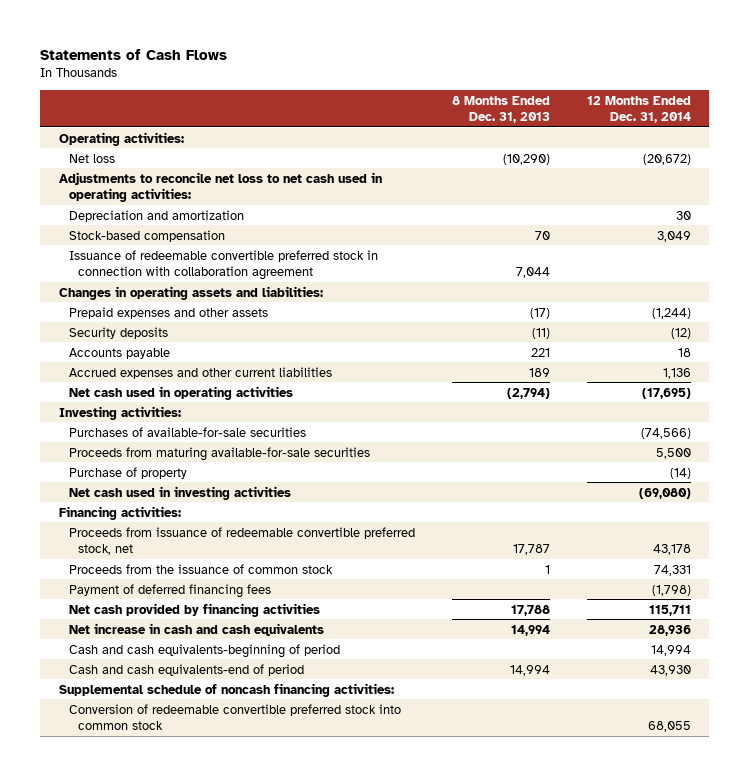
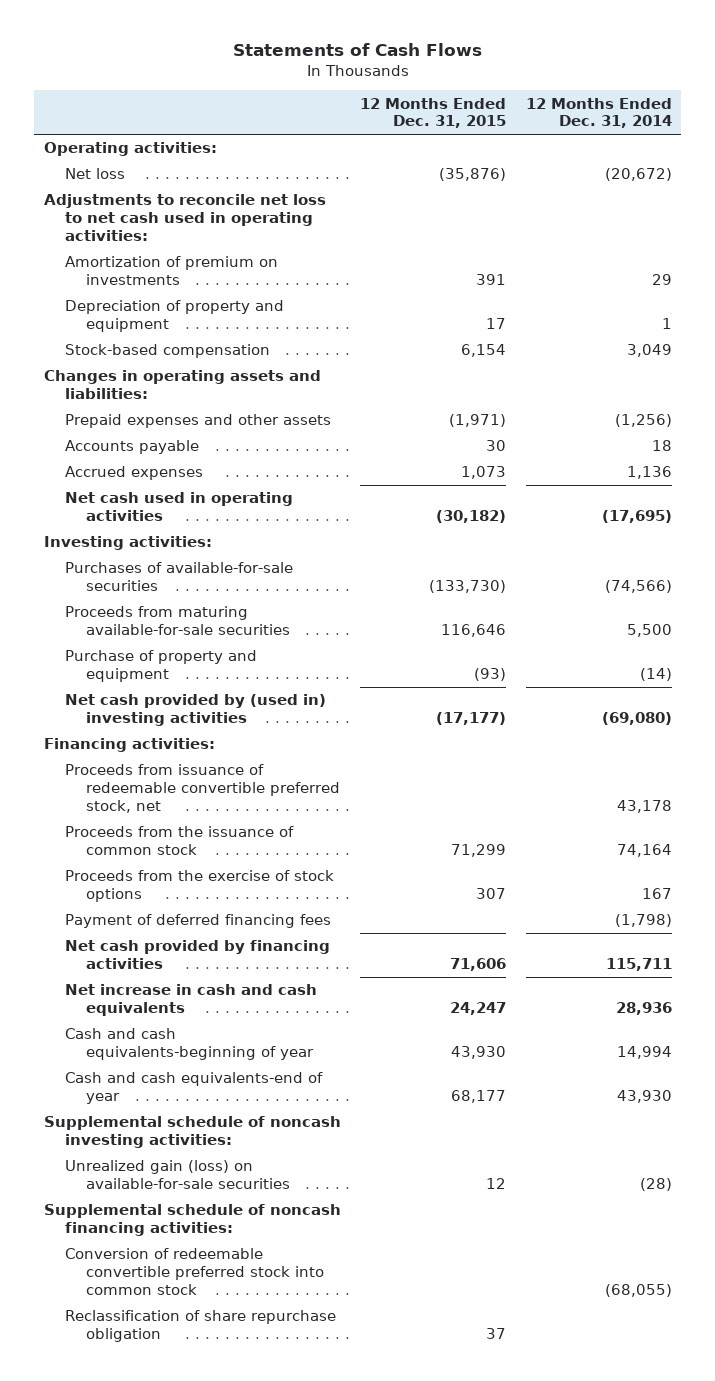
[451,95,550,124] 8 Months Ended Dec. 31, 2013 -> none
none -> [360,97,507,129] 12 Months Ended Dec. 31, 2015
none -> [64,256,278,286] Amortization of premium on investments
[68,209,244,222] Depreciation and amortization -> [64,300,284,333] Depreciation of property and equipment
[675,210,691,220] 30 -> [661,318,672,330] 1
[68,249,378,280] Issuance of redeemable convertible preferred stock in connection with collaboration agreement -> none
[68,326,168,339] Security deposits -> none
[651,307,691,319] (1,244) -> [614,414,672,428] (1,256)
[68,366,332,379] Accrued expenses and other current liabilities -> [64,466,203,481] Accrued expenses
[68,466,187,479] Purchase of property -> [64,650,257,683] Purchase of property and equipment
[68,485,291,500] Net cash used in investing activities -> [64,694,326,727] Net cash provided by (used in) investing activities
[653,564,691,576] 74,331 -> [616,844,672,858] 74,164
none -> [64,870,334,903] Proceeds from the exercise of stock options
[68,643,340,658] Cash and cash equivalents-beginning of period -> [64,1028,314,1061] Cash and cash equivalents-beginning of year
[68,663,304,676] Cash and cash equivalents-end of period -> [64,1072,323,1105] Cash and cash equivalents-end of year
none -> [43,1116,341,1149] Supplemental schedule of noncash investing activities:
none -> [64,1160,290,1190] Unrealized gain (loss) on available-for-sale securities
[647,720,691,732] 68,055 -> [604,1283,672,1297] (68,055)
none -> [64,1310,336,1343] Reclassification of share repurchase obligation

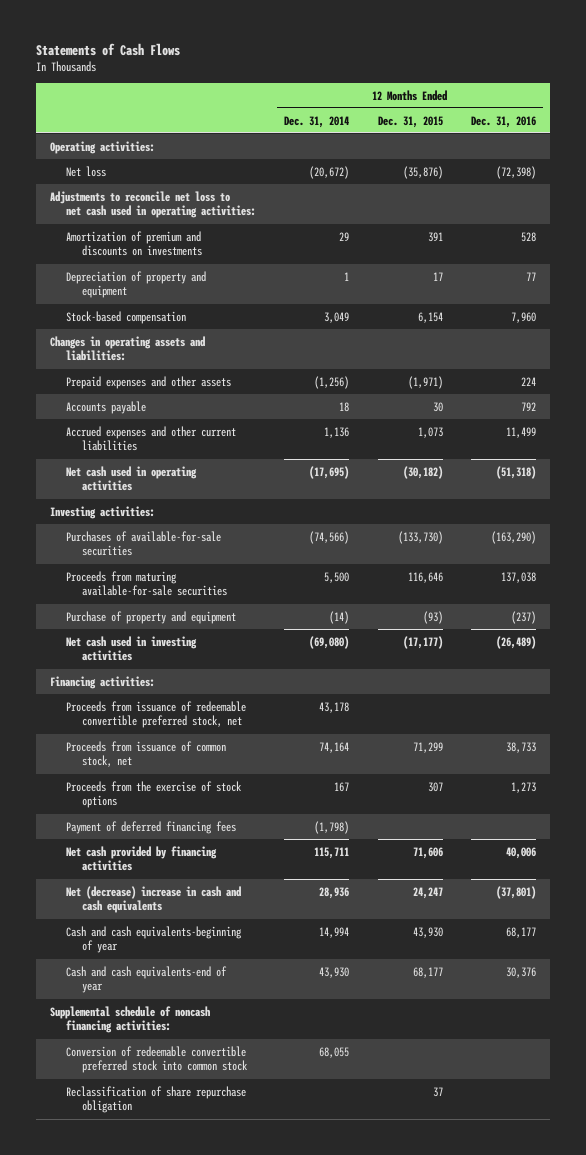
none -> [471,115,537,128] Dec. 31, 2016
[64,256,278,286] Amortization of premium on investments -> [65,230,202,257] Amortization of premium and discounts on investments
[64,466,203,481] Accrued expenses -> [65,425,236,452] Accrued expenses and other current liabilities
[64,694,326,727] Net cash provided by (used in) investing activities -> [65,635,197,662] Net cash used in investing activities
[64,826,294,856] Proceeds from the issuance of common stock -> [65,740,226,768] Proceeds from issuance of common stock, net
[64,984,317,1017] Net increase in cash and cash equivalents -> [65,885,241,914] Net (decrease) increase in cash and cash equivalents
[43,1116,341,1149] Supplemental schedule of noncash investing activities: -> none
[64,1160,290,1190] Unrealized gain (loss) on available-for-sale securities -> none
[604,1283,672,1297] (68,055) -> [319,1046,350,1058] 68,055

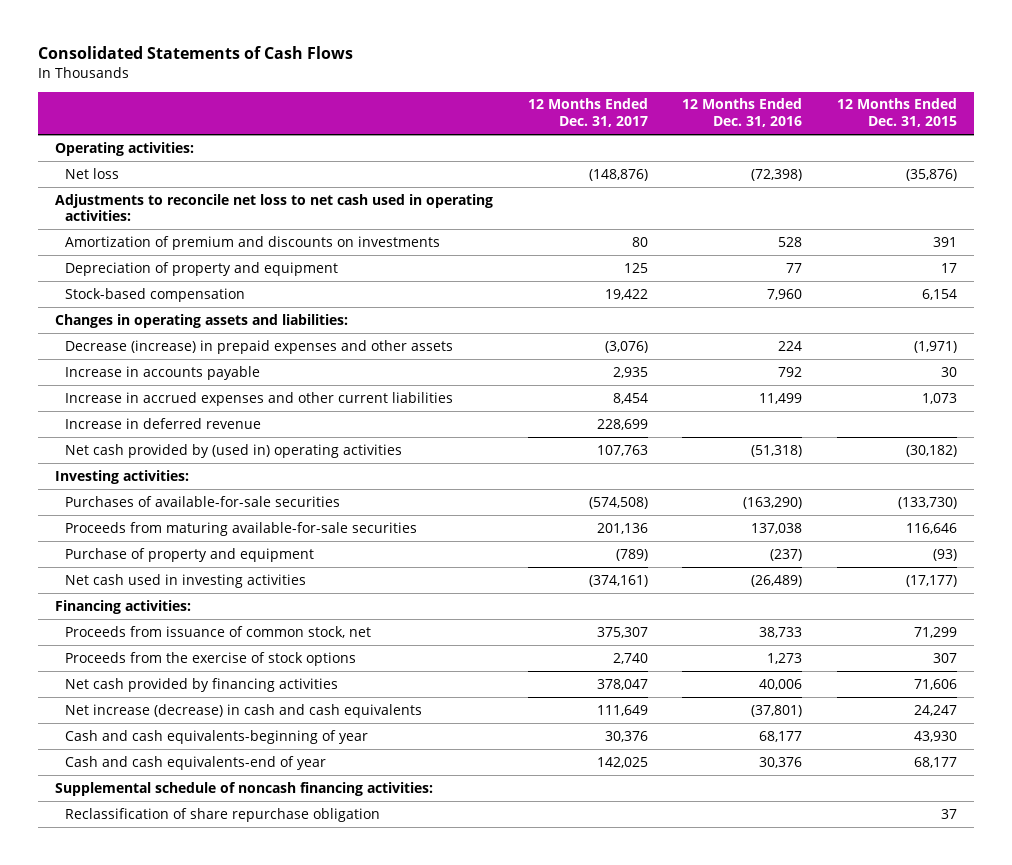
[35,42,180,56] Statements of Cash Flows -> [37,46,353,60] Consolidated Statements of Cash Flows
[284,115,350,128] Dec. 31, 2014 -> none
none -> [527,98,648,128] 12 Months Ended Dec. 31, 2017
[65,375,231,389] Prepaid expenses and other assets -> [65,339,454,354] Decrease (increase) in prepaid expenses and other assets
[65,400,146,414] Accounts payable -> [65,365,261,380] Increase in accounts payable
[65,425,236,452] Accrued expenses and other current liabilities -> [65,391,454,406] Increase in accrued expenses and other current liabilities
none -> [65,417,262,429] Increase in deferred revenue
[65,465,197,492] Net cash used in operating activities -> [65,443,403,458] Net cash provided by (used in) operating activities
[65,700,246,729] Proceeds from issuance of redeemable convertible preferred stock, net -> none
[65,820,236,834] Payment of deferred financing fees -> none
[65,885,241,914] Net (decrease) increase in cash and cash equivalents -> [65,703,423,718] Net increase (decrease) in cash and cash equivalents
[65,1045,248,1074] Conversion of redeemable convertible preferred stock into common stock -> none

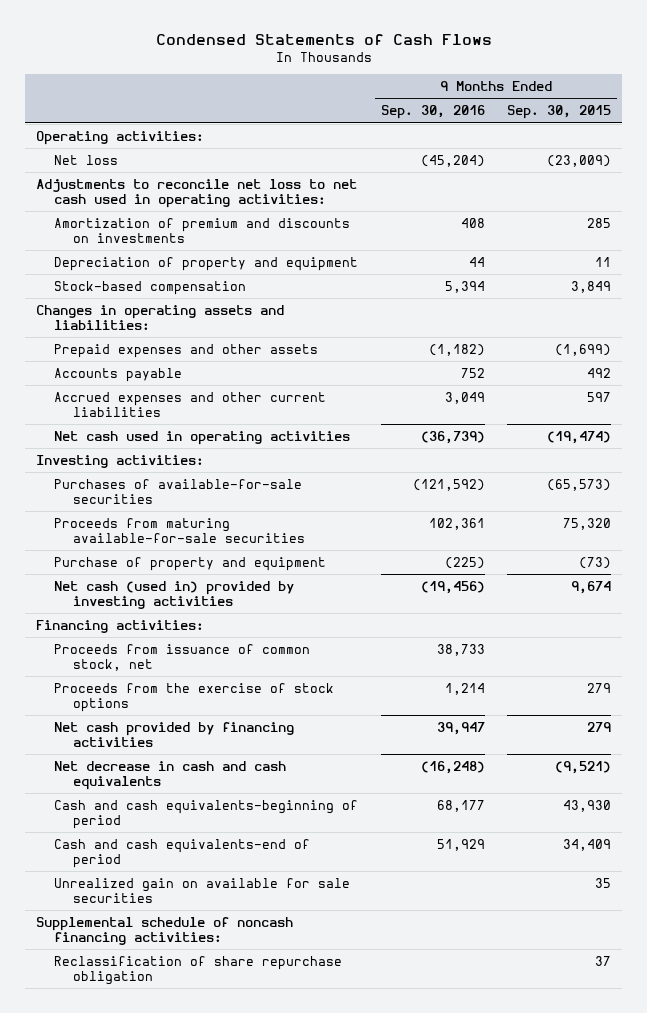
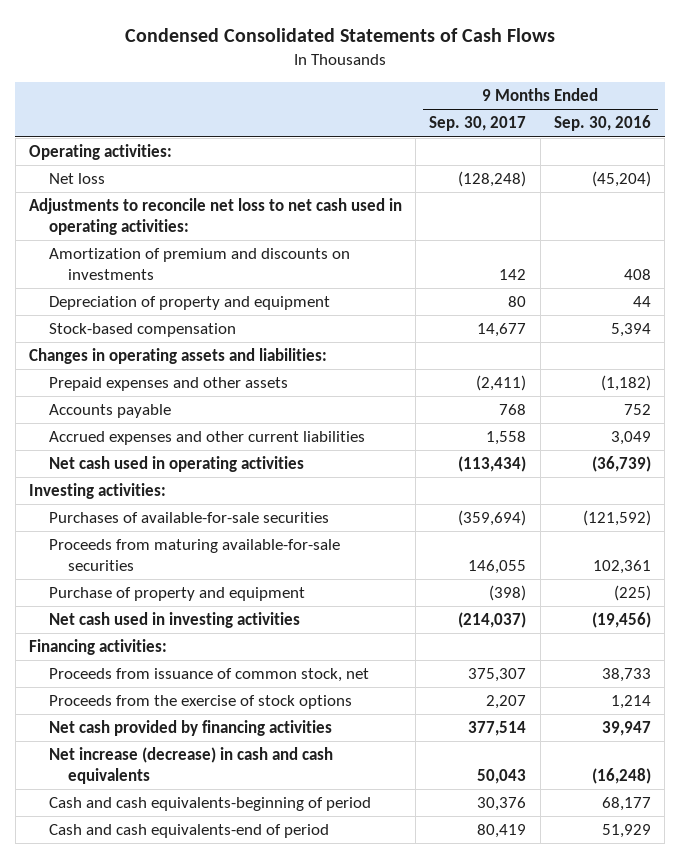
[155,33,492,45] Condensed Statements of Cash Flows -> [124,27,555,42] Condensed Consolidated Statements of Cash Flows
[507,105,612,120] Sep. 30, 2015 -> none
none -> [429,116,527,132] Sep. 30, 2017
[54,580,295,609] Net cash (used in) provided by investing activities -> [48,612,300,629] Net cash used in investing activities
[54,760,287,790] Net decrease in cash and cash equivalents -> [48,747,333,785] Net increase (decrease) in cash and cash equivalents
[54,877,351,903] Unrealized gain on available for sale securities -> none
[36,916,294,945] Supplemental schedule of noncash financing activities: -> none
[54,955,343,985] Reclassification of share repurchase obligation -> none

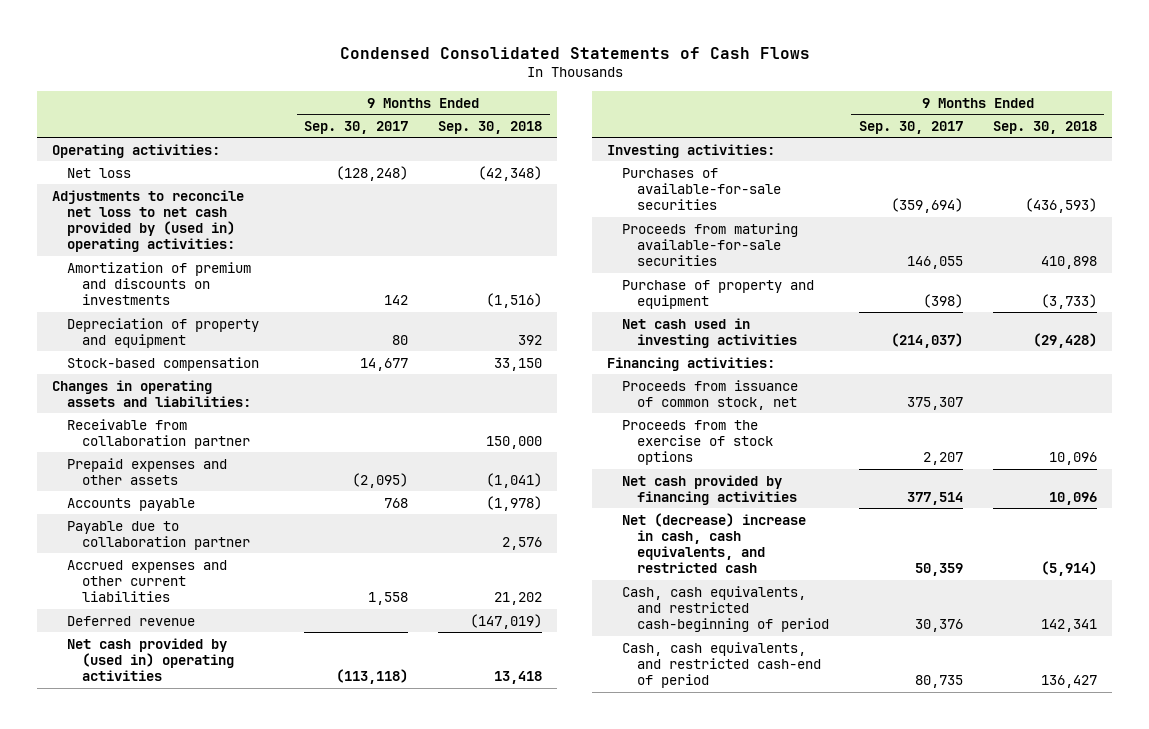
[554,115,652,132] Sep. 30, 2016 -> none
none -> [438,120,543,134] Sep. 30, 2018
[28,198,402,236] Adjustments to reconcile net loss to net cash used in operating activities: -> [52,189,245,253] Adjustments to reconcile net loss to net cash provided by (used in) operating activities:
none -> [67,418,251,449] Receivable from collaboration partner
[476,375,527,392] (2,411) -> [352,472,409,488] (2,095)
none -> [67,520,251,550] Payable due to collaboration partner
none -> [67,615,196,626] Deferred revenue
[48,456,304,473] Net cash used in operating activities -> [67,637,235,682] Net cash provided by (used in) operating activities
[458,456,527,473] (113,434) -> [336,669,409,685] (113,118)
[48,747,333,785] Net increase (decrease) in cash and cash equivalents -> [621,512,806,574] Net (decrease) increase in cash, cash equivalents, and restricted cash
[477,769,527,785] 50,043 -> [914,563,963,577] 50,359
[48,797,371,812] Cash and cash equivalents-beginning of period -> [621,585,829,633] Cash, cash equivalents, and restricted cash-beginning of period
[48,824,329,839] Cash and cash equivalents-end of period -> [621,641,821,689] Cash, cash equivalents, and restricted cash-end of period
[477,824,527,839] 80,419 -> [914,675,963,689] 80,735

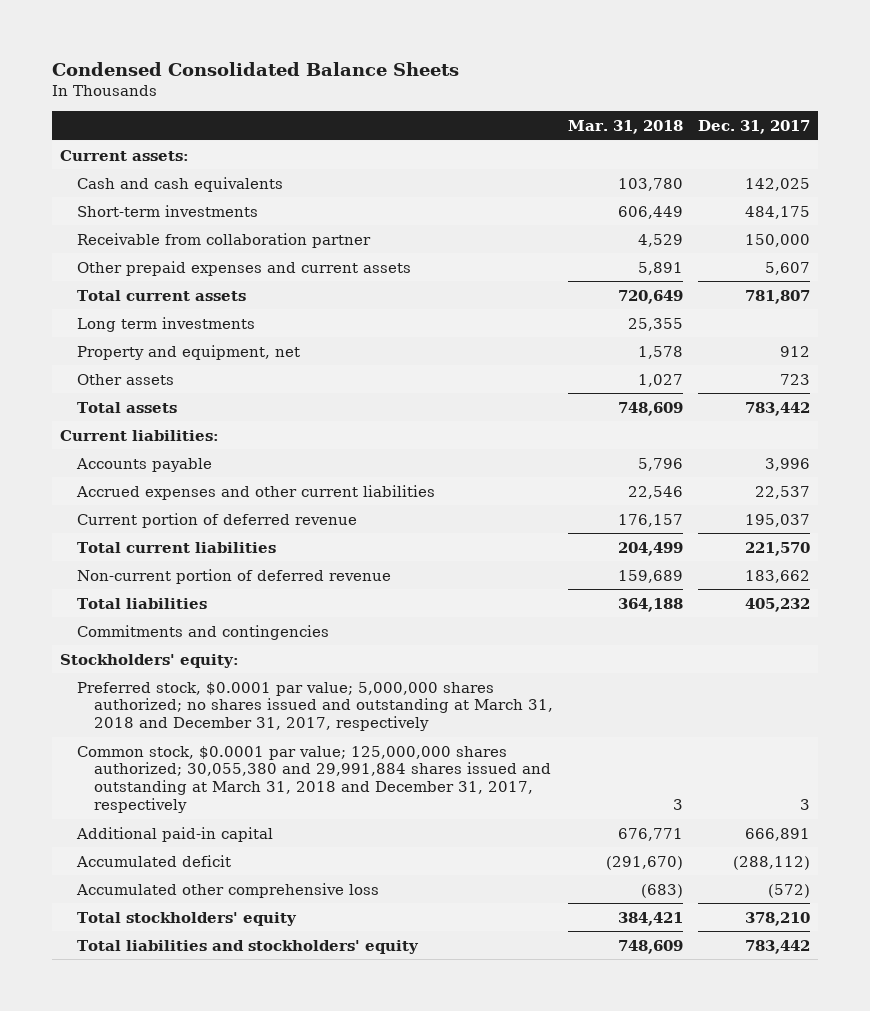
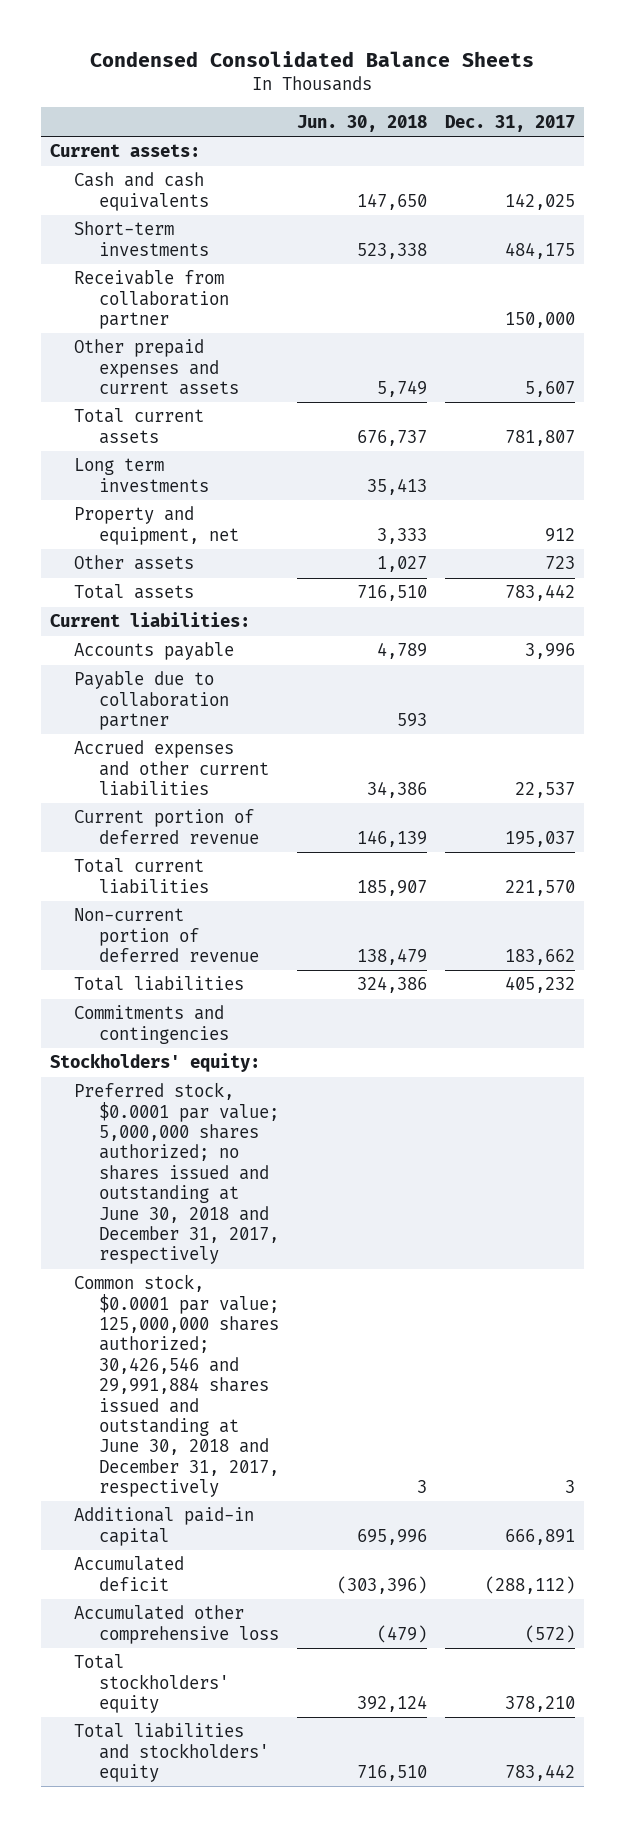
[568,119,684,134] Mar. 31, 2018 -> none
none -> [296,114,427,132] Jun. 30, 2018
none -> [74,671,229,731] Payable due to collaboration partner
[76,681,553,732] Preferred stock, $0.0001 par value; 5,000,000 shares authorized; no shares issued and outstanding at March 31, 2018 and December 31, 2017, respectively -> [74,1082,279,1265] Preferred stock, $0.0001 par value; 5,000,000 shares authorized; no shares issued and outstanding at June 30, 2018 and December 31, 2017, respectively
[76,745,551,813] Common stock, $0.0001 par value; 125,000,000 shares authorized; 30,055,380 and 29,991,884 shares issued and outstanding at March 31, 2018 and December 31, 2017, respectively -> [74,1274,279,1498] Common stock, $0.0001 par value; 125,000,000 shares authorized; 30,426,546 and 29,991,884 shares issued and outstanding at June 30, 2018 and December 31, 2017, respectively

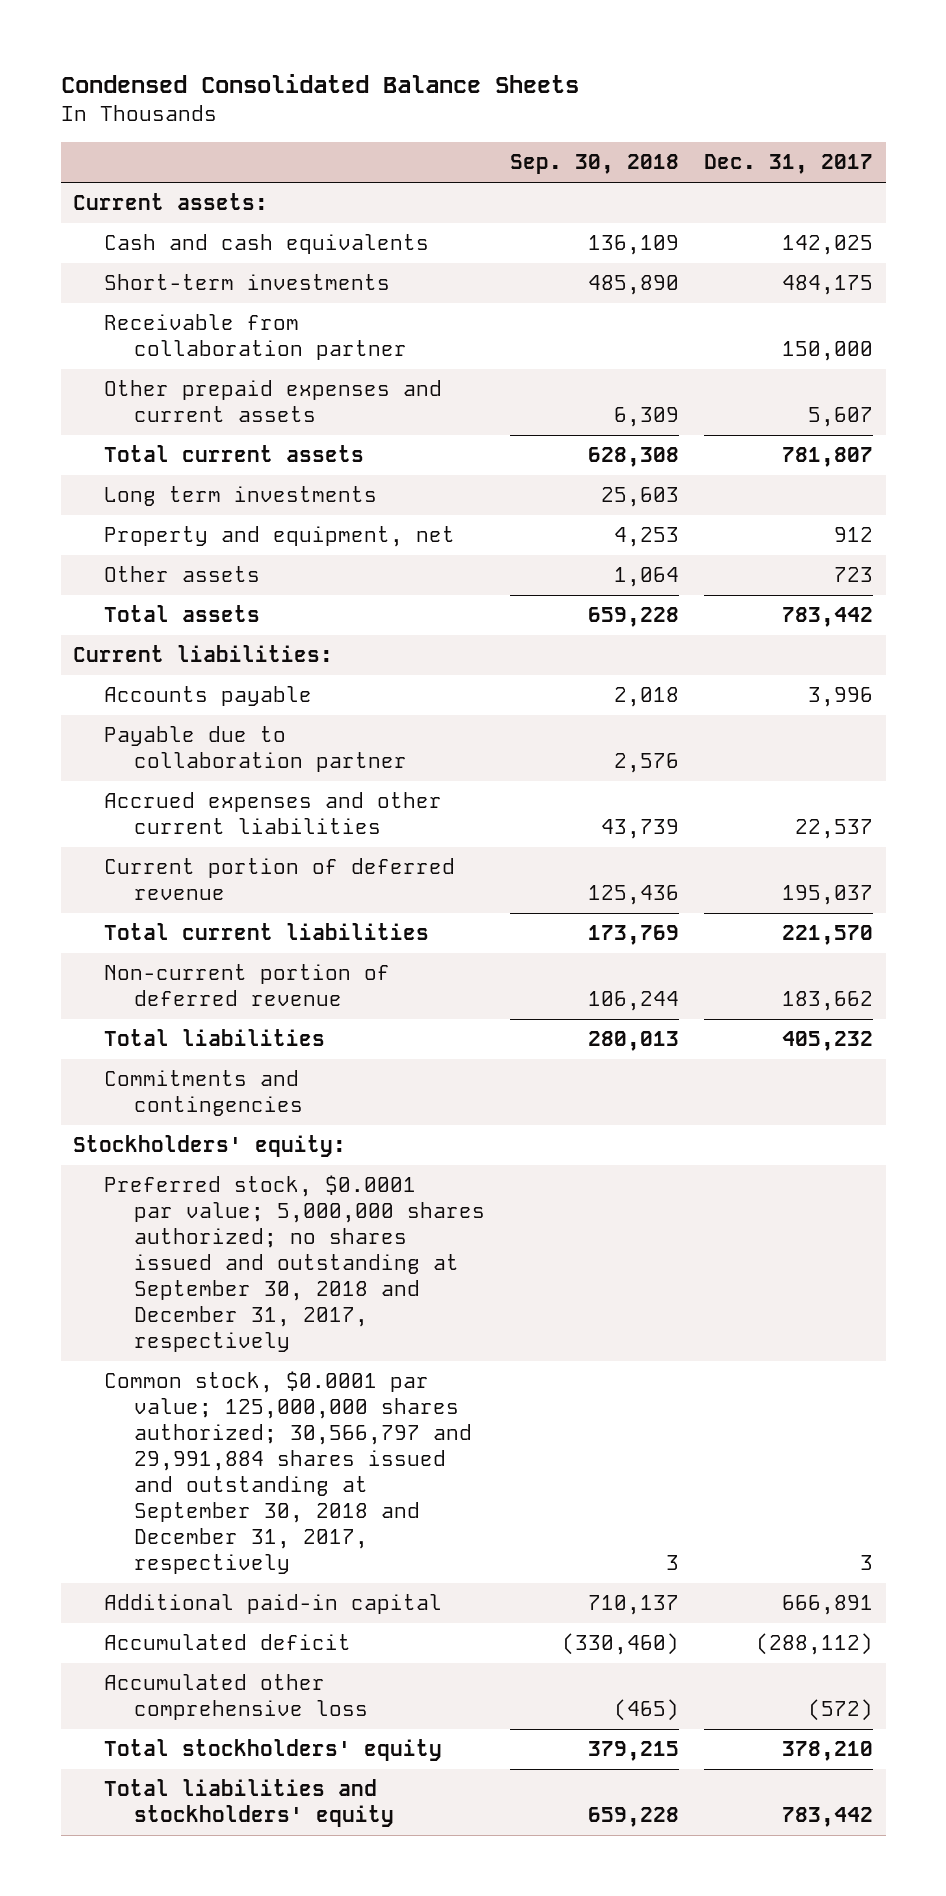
[296,114,427,132] Jun. 30, 2018 -> none
none -> [510,154,680,175] Sep. 30, 2018
[74,1082,279,1265] Preferred stock, $0.0001 par value; 5,000,000 shares authorized; no shares issued and outstanding at June 30, 2018 and December 31, 2017, respectively -> [103,1175,486,1353] Preferred stock, $0.0001 par value; 5,000,000 shares authorized; no shares issued and outstanding at September 30, 2018 and December 31, 2017, respectively
[74,1274,279,1498] Common stock, $0.0001 par value; 125,000,000 shares authorized; 30,426,546 and 29,991,884 shares issued and outstanding at June 30, 2018 and December 31, 2017, respectively -> [103,1371,473,1575] Common stock, $0.0001 par value; 125,000,000 shares authorized; 30,566,797 and 29,991,884 shares issued and outstanding at September 30, 2018 and December 31, 2017, respectively

